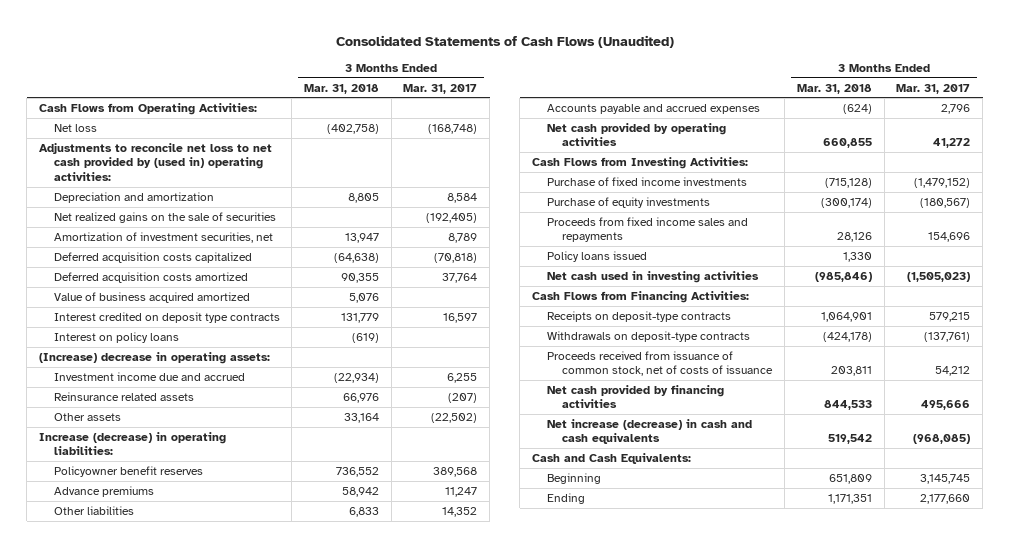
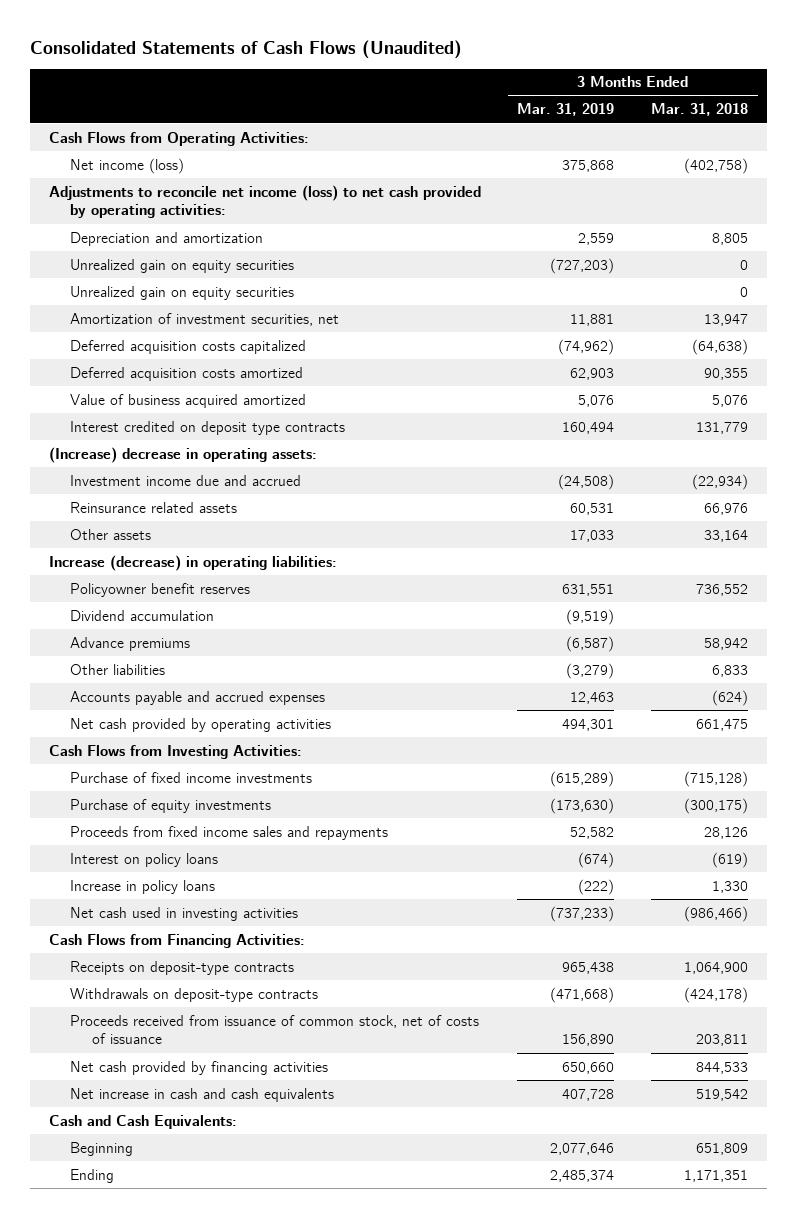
[403,83,478,94] Mar. 31, 2017 -> none
none -> [517,103,615,117] Mar. 31, 2019
[53,124,97,133] Net loss -> [70,157,185,174] Net income (loss)
[39,143,273,181] Adjustments to reconcile net loss to net cash provided by (used in) operating activities: -> [48,184,481,219] Adjustments to reconcile net income (loss) to net cash provided by operating activities:
[53,212,276,224] Net realized gains on the sale of securities -> none
none -> [70,258,295,273] Unrealized gain on equity securities
none -> [70,285,295,300] Unrealized gain on equity securities
none -> [70,609,215,621] Dividend accumulation
[823,138,873,149] 660,855 -> [696,718,749,731] 661,475
[821,198,873,209] (300,174) -> [684,797,749,814] (300,175)
[53,332,179,344] Interest on policy loans -> [70,852,219,867] Interest on policy loans
[546,251,647,263] Policy loans issued -> [70,879,216,894] Increase in policy loans
[815,272,873,283] (985,846) -> [684,905,749,922] (986,466)
[821,312,873,323] 1,064,901 -> [684,961,749,974] 1,064,900
[546,419,752,445] Net increase (decrease) in cash and cash equivalents -> [70,1087,335,1102] Net increase in cash and cash equivalents

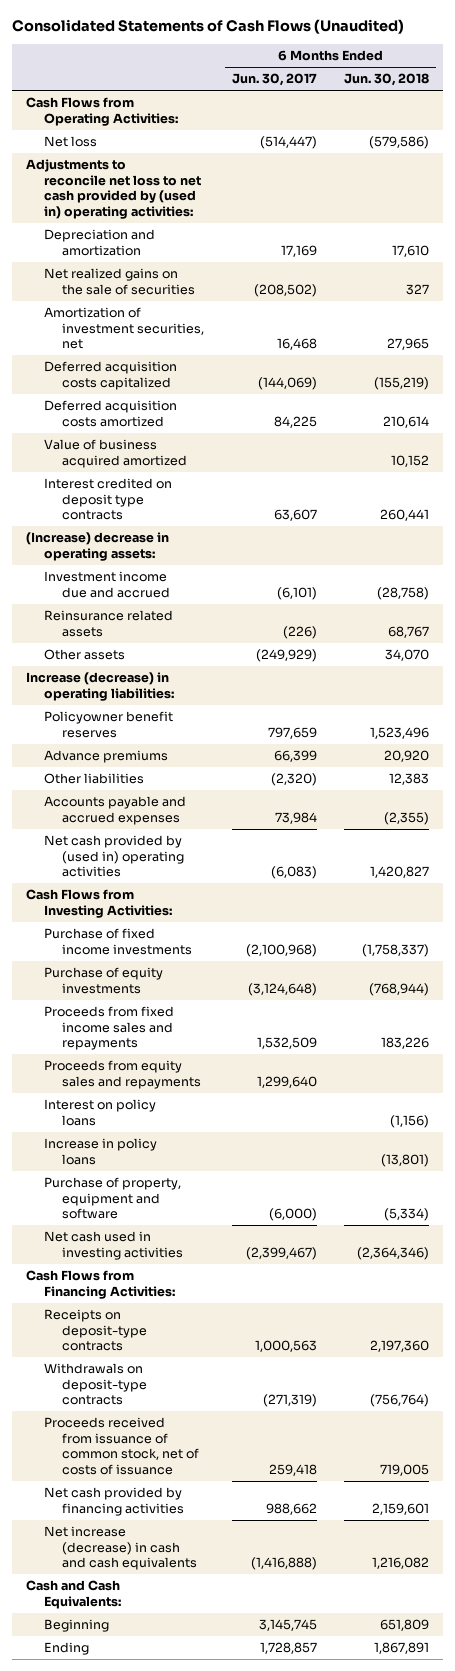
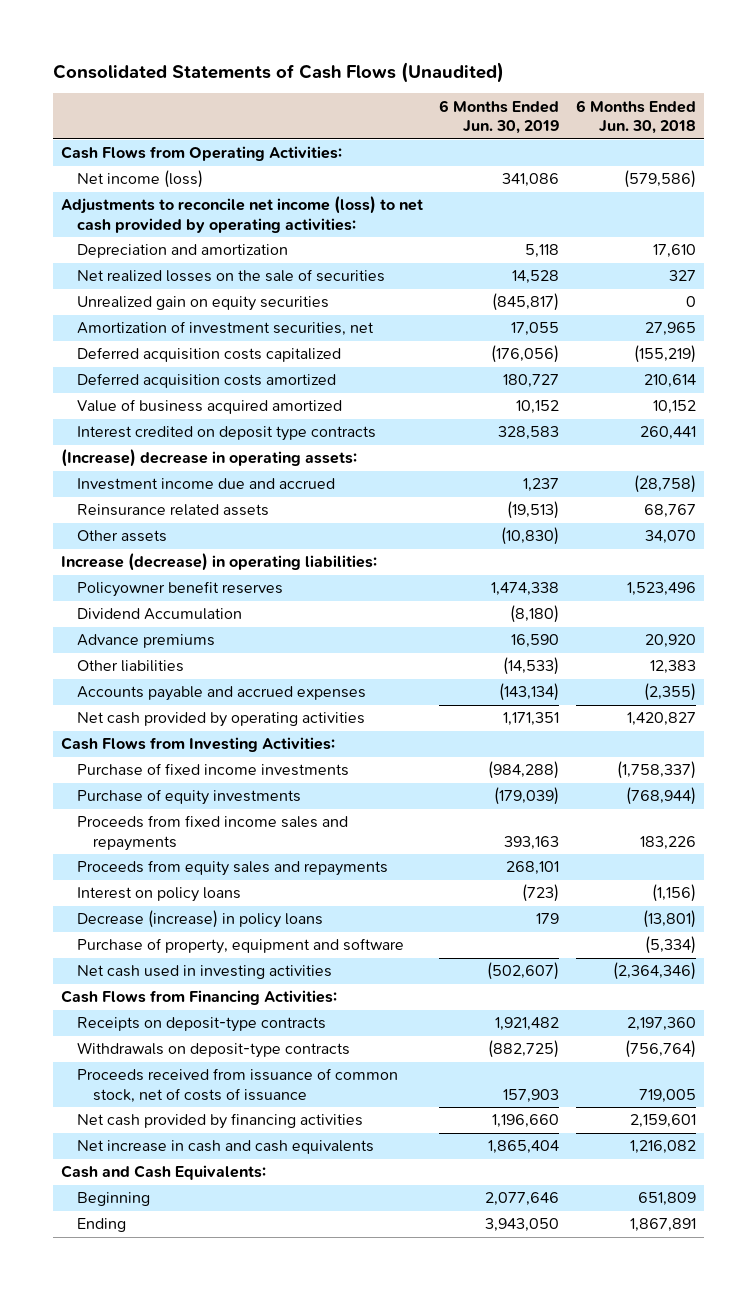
[231,73,317,87] Jun. 30, 2017 -> none
none -> [439,99,560,134] 6 Months Ended Jun. 30, 2019
[43,136,97,148] Net loss -> [77,170,204,189] Net income (loss)
[25,159,201,219] Adjustments to reconcile net loss to net cash provided by (used in) operating activities: -> [60,196,423,233] Adjustments to reconcile net income (loss) to net cash provided by operating activities:
[43,268,196,295] Net realized gains on the sale of securities -> [77,269,386,283] Net realized losses on the sale of securities
none -> [77,296,330,312] Unrealized gain on equity securities
none -> [77,608,243,621] Dividend Accumulation
[43,835,185,878] Net cash provided by (used in) operating activities -> [77,712,366,728] Net cash provided by operating activities
[43,1138,157,1165] Increase in policy loans -> [77,910,324,929] Decrease (increase) in policy loans
[43,1526,198,1571] Net increase (decrease) in cash and cash equivalents -> [77,1140,375,1155] Net increase in cash and cash equivalents

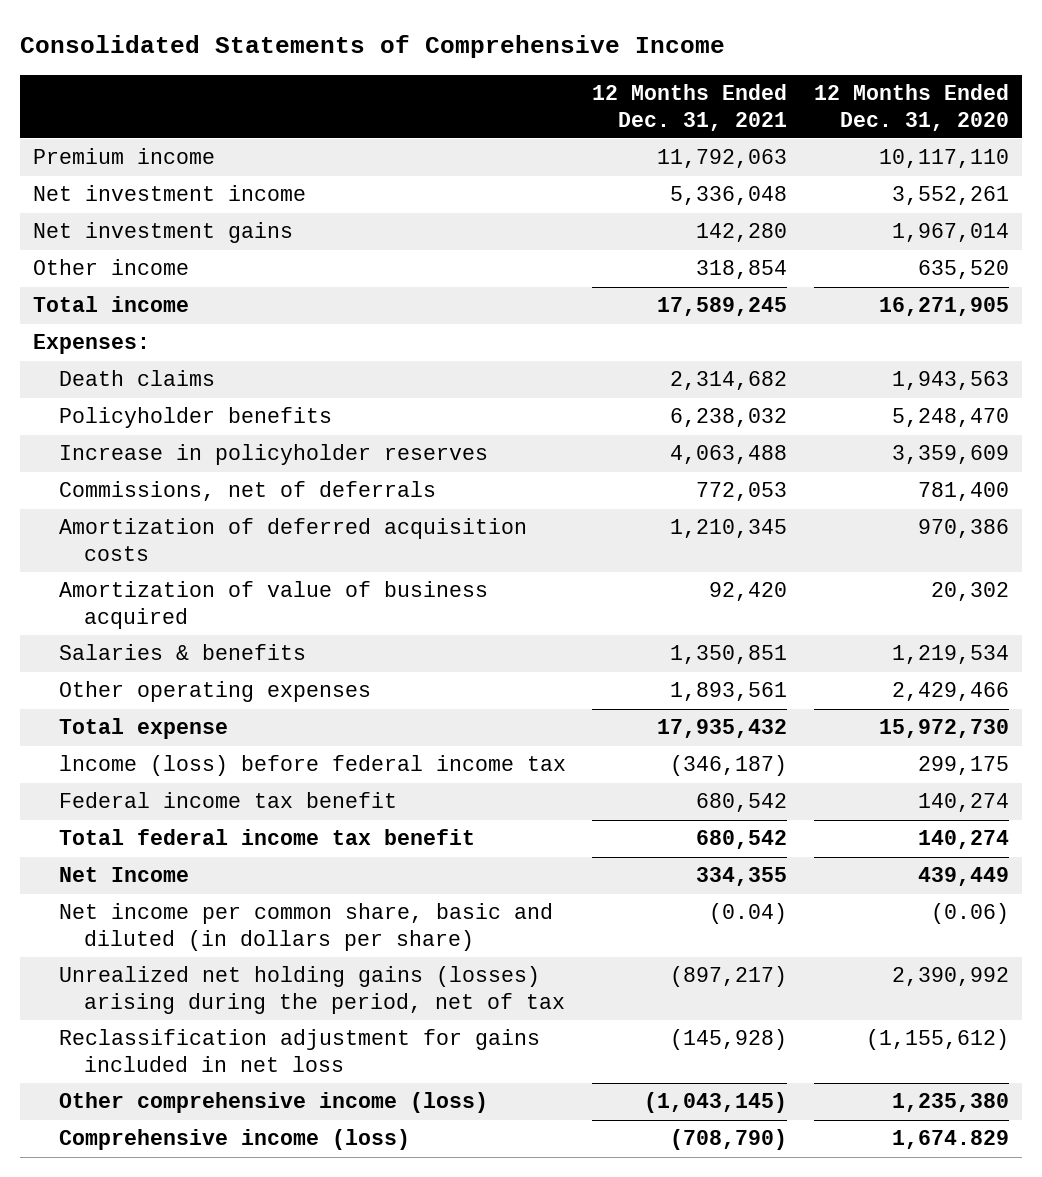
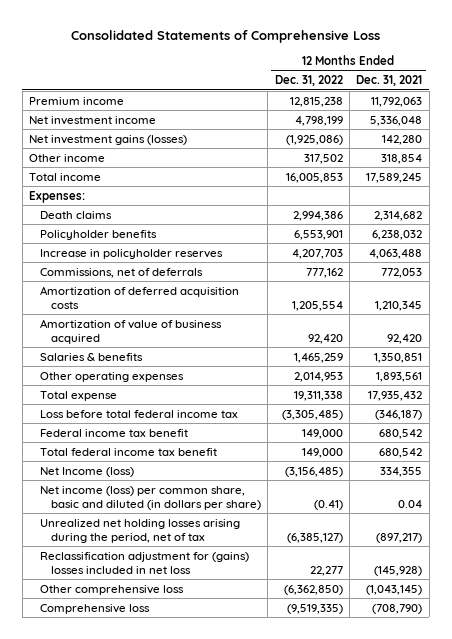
[20,35,726,59] Consolidated Statements of Comprehensive Income -> [70,30,380,44] Consolidated Statements of Comprehensive Loss
[813,83,1009,131] 12 Months Ended Dec. 31, 2020 -> none
none -> [274,75,343,87] Dec. 31, 2022
[33,222,294,244] Net investment gains -> [29,134,188,145] Net investment gains (losses)
[58,755,566,777] lncome (loss) before federal income tax -> [40,409,239,418] Loss before total federal income tax
[58,867,189,883] Net Income -> [40,466,135,477] Net Income (loss)
[58,903,553,952] Net income per common share, basic and diluted (in dollars per share) -> [40,485,261,510] Net income (loss) per common share, basic and diluted (in dollars per share)
[709,903,788,925] (0.04) -> [398,499,423,508] 0.04
[58,966,566,1015] Unrealized net holding gains (losses) arising during the period, net of tax -> [40,518,241,543] Unrealized net holding losses arising during the period, net of tax
[58,1029,540,1073] Reclassification adjustment for gains included in net loss -> [40,551,250,574] Reclassification adjustment for (gains) losses included in net loss
[58,1092,488,1114] Other comprehensive income (loss) -> [40,584,185,595] Other comprehensive loss
[58,1129,410,1151] Comprehensive income (loss) -> [40,603,151,614] Comprehensive loss

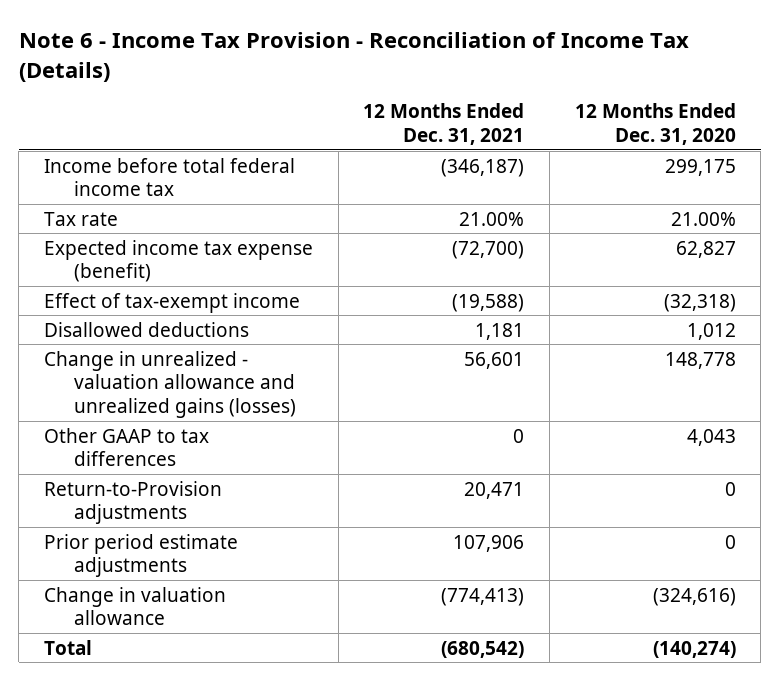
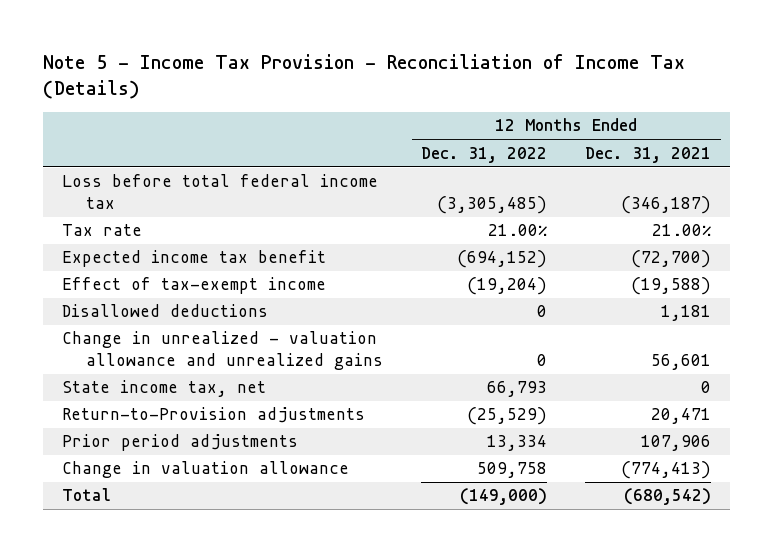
[18,32,689,82] Note 6 - Income Tax Provision - Reconciliation of Income Tax (Details) -> [43,54,686,100] Note 5 - Income Tax Provision - Reconciliation of Income Tax (Details)
[574,103,736,146] 12 Months Ended Dec. 31, 2020 -> none
none -> [421,146,548,163] Dec. 31, 2022
[43,157,295,197] Income before total federal income tax -> [62,174,379,209] Loss before total federal income tax
[43,239,313,283] Expected income tax expense (benefit) -> [62,250,327,268] Expected income tax benefit
[43,427,209,467] Other GAAP to tax differences -> none
[43,350,296,418] Change in unrealized - valuation allowance and unrealized gains (losses) -> [62,331,383,370] Change in unrealized - valuation allowance and unrealized gains
none -> [62,380,267,398] State income tax, net
[43,533,238,578] Prior period estimate adjustments -> [62,434,299,452] Prior period adjustments

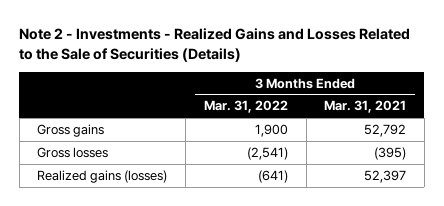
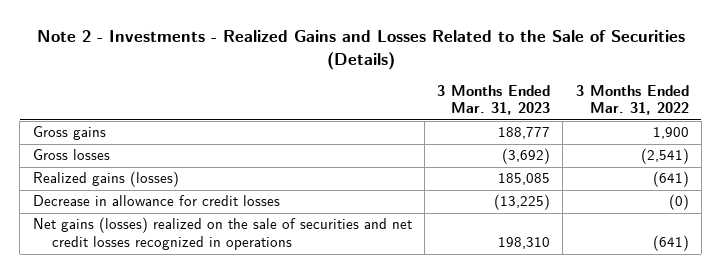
[324,100,407,114] Mar. 31, 2021 -> none
none -> [437,84,551,116] 3 Months Ended Mar. 31, 2023
none -> [32,195,280,207] Decrease in allowance for credit losses
none -> [32,217,412,251] Net gains (losses) realized on the sale of securities and net credit losses recognized in operations

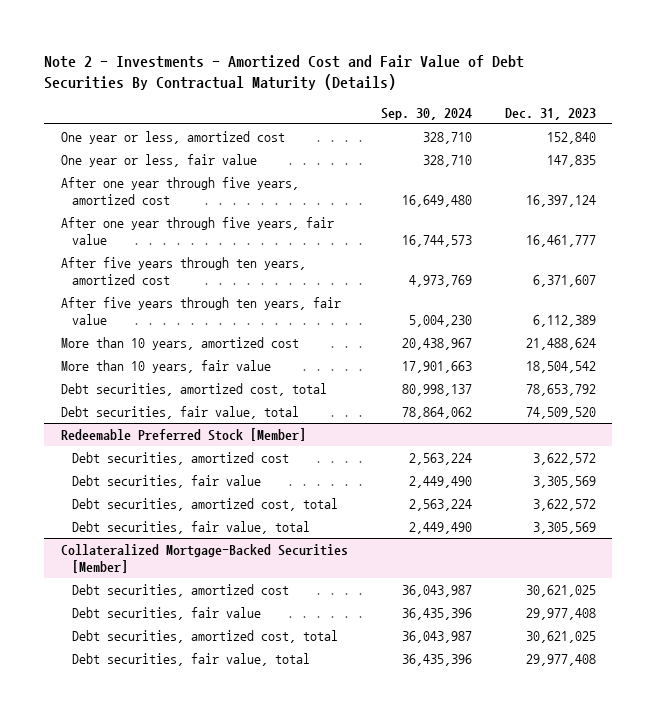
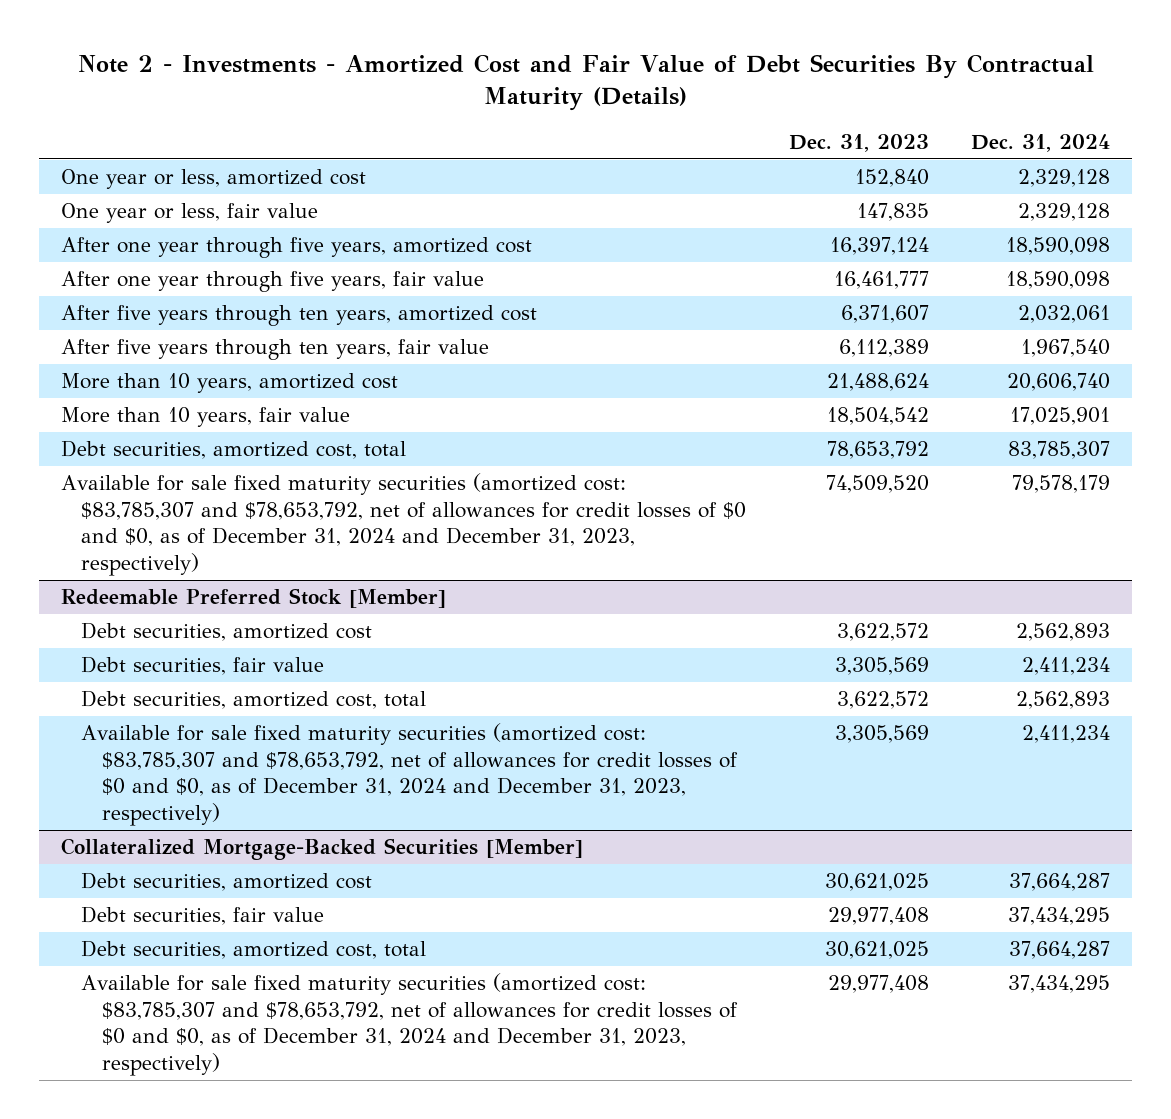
[380,107,472,120] Sep. 30, 2024 -> none
none -> [971,133,1111,152] Dec. 31, 2024
[60,406,299,420] Debt securities, fair value, total -> [60,473,747,576] Available for sale fixed maturity securities (amortized cost: $83,785,307 and $78,653,792, net of allowances for credit losses of $0 and $0, as of December 31, 2024 and December 31, 2023, respectively)
[71,521,310,535] Debt securities, fair value, total -> [81,723,738,826] Available for sale fixed maturity securities (amortized cost: $83,785,307 and $78,653,792, net of allowances for credit losses of $0 and $0, as of December 31, 2024 and December 31, 2023, respectively)
[71,653,310,667] Debt securities, fair value, total -> [81,973,738,1076] Available for sale fixed maturity securities (amortized cost: $83,785,307 and $78,653,792, net of allowances for credit losses of $0 and $0, as of December 31, 2024 and December 31, 2023, respectively)

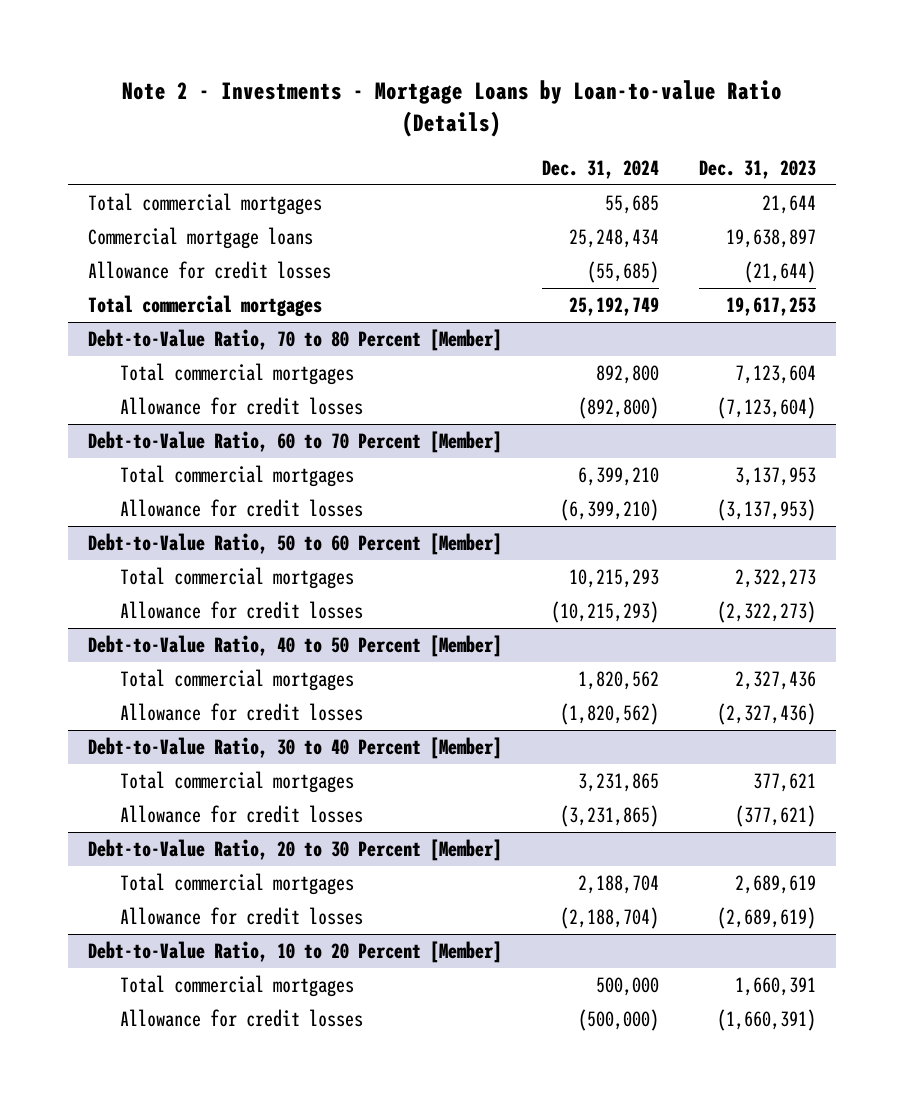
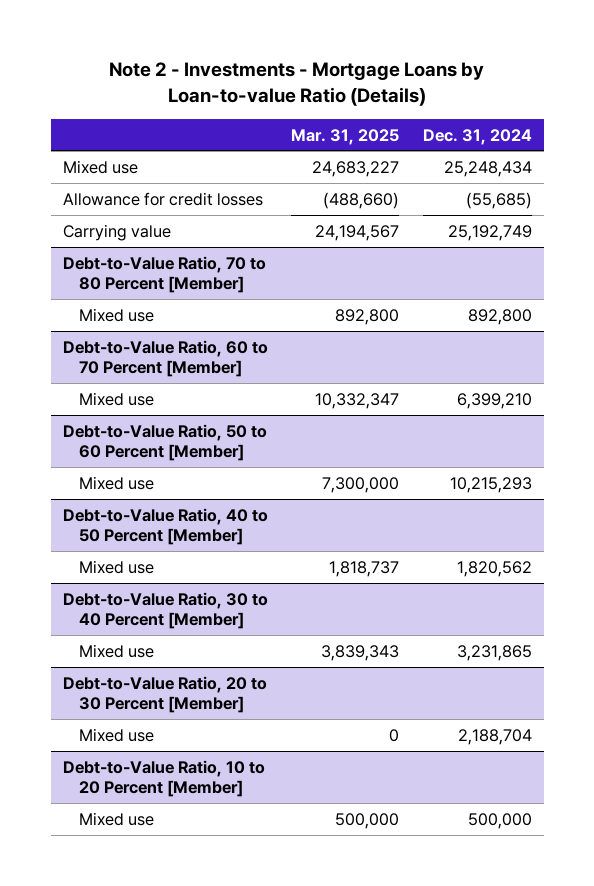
[698,159,816,179] Dec. 31, 2023 -> none
none -> [291,128,400,145] Mar. 31, 2025
[87,192,322,215] Total commercial mortgages -> none
[87,226,313,249] Commercial mortgage loans -> [62,159,138,174] Mixed use
[87,294,322,317] Total commercial mortgages -> [62,223,171,241] Carrying value
[119,396,363,415] Allowance for credit losses -> none
[119,362,354,385] Total commercial mortgages -> [78,307,154,322] Mixed use
[119,498,363,517] Allowance for credit losses -> none
[119,464,354,487] Total commercial mortgages -> [78,391,154,406] Mixed use
[119,600,363,619] Allowance for credit losses -> none
[119,566,354,589] Total commercial mortgages -> [78,475,154,490] Mixed use
[119,702,363,721] Allowance for credit losses -> none
[119,668,354,691] Total commercial mortgages -> [78,559,154,574] Mixed use
[119,804,363,823] Allowance for credit losses -> none
[119,770,354,793] Total commercial mortgages -> [78,643,154,658] Mixed use
[119,906,363,925] Allowance for credit losses -> none
[119,872,354,895] Total commercial mortgages -> [78,727,154,742] Mixed use
[119,974,354,997] Total commercial mortgages -> none
[119,1008,363,1027] Allowance for credit losses -> none
none -> [78,811,154,826] Mixed use

